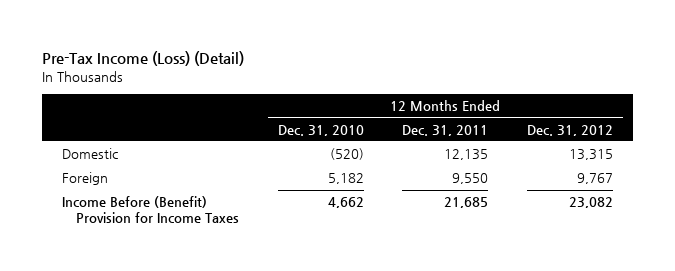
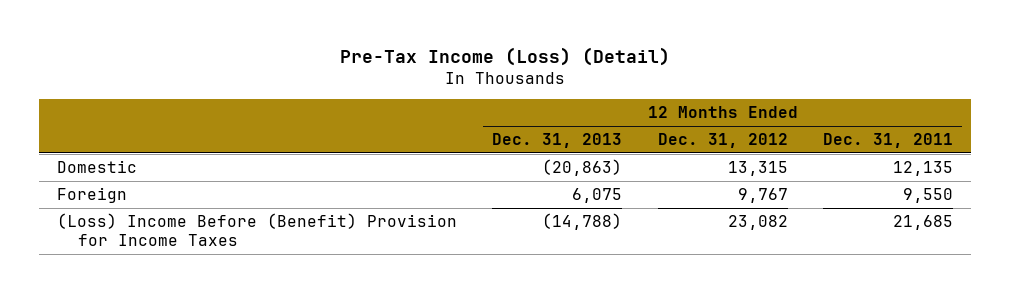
[277,124,364,136] Dec. 31, 2010 -> none
none -> [492,133,623,149] Dec. 31, 2013
[61,196,239,223] Income Before (Benefit) Provision for Income Taxes -> [56,213,457,247] (Loss) Income Before (Benefit) Provision for Income Taxes

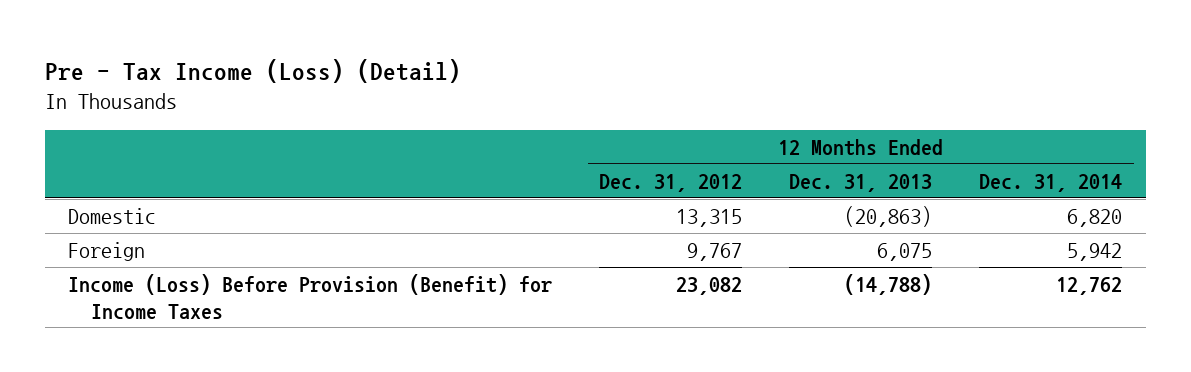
[339,46,670,66] Pre-Tax Income (Loss) (Detail) -> [45,58,462,83] Pre - Tax Income (Loss) (Detail)
[823,133,954,149] Dec. 31, 2011 -> none
none -> [979,173,1123,192] Dec. 31, 2014
[56,213,457,247] (Loss) Income Before (Benefit) Provision for Income Taxes -> [68,273,553,320] Income (Loss) Before Provision (Benefit) for Income Taxes

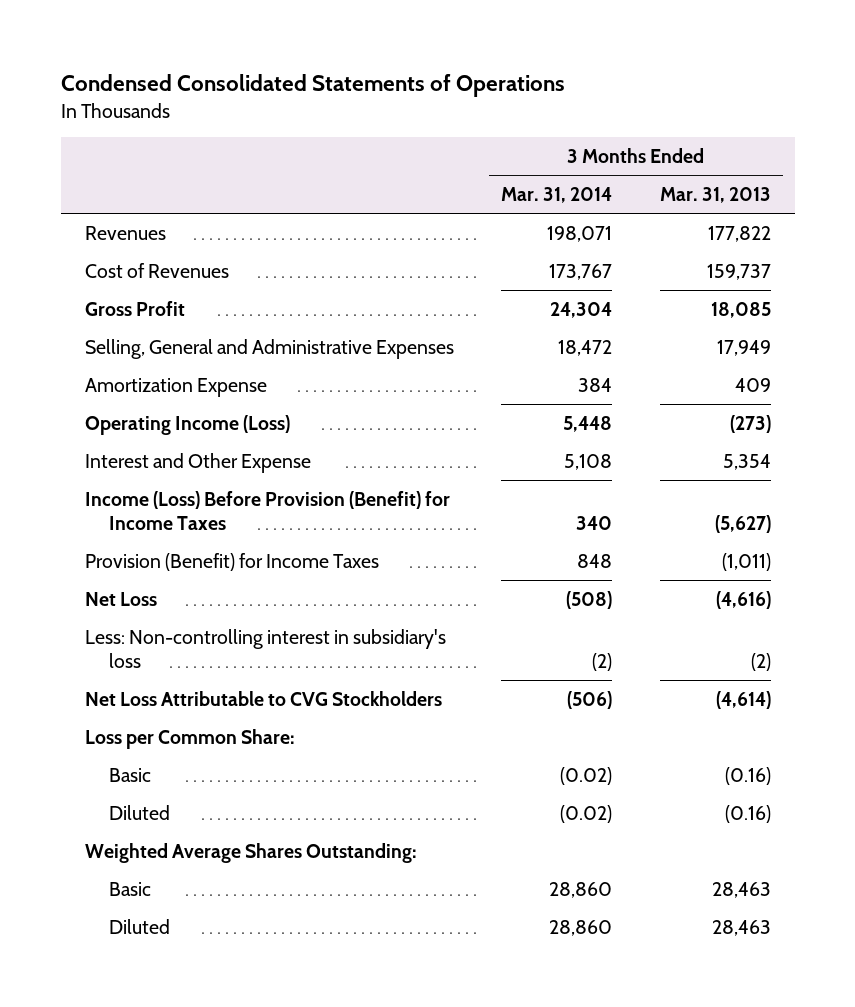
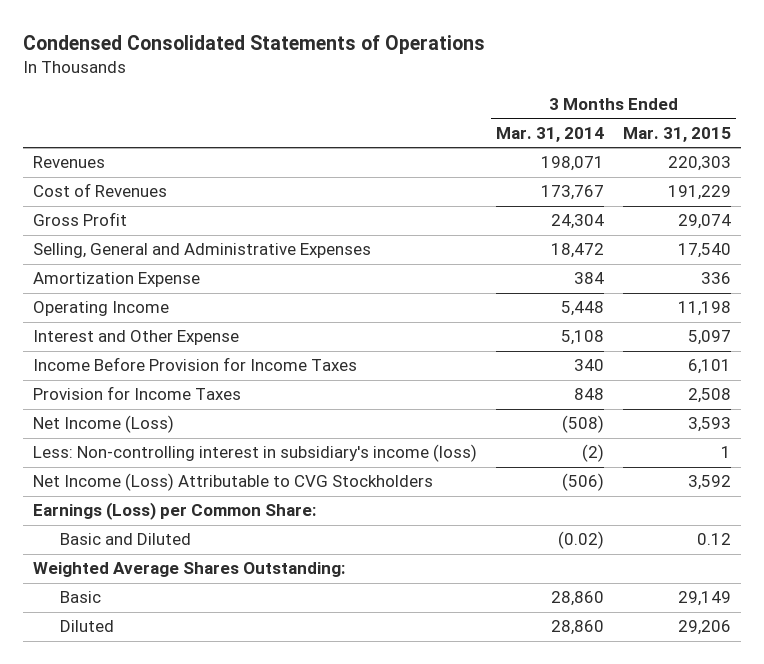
[659,187,771,204] Mar. 31, 2013 -> none
none -> [623,127,732,143] Mar. 31, 2015
[84,414,290,435] Operating Income (Loss) -> [32,301,169,317] Operating Income
[108,767,151,782] Basic -> none
[108,804,170,820] Diluted -> none
[84,490,450,531] Income (Loss) Before Provision (Benefit) for Income Taxes -> [32,357,357,372] Income Before Provision for Income Taxes
[84,552,379,571] Provision (Benefit) for Income Taxes -> [32,386,241,401] Provision for Income Taxes
[84,591,157,606] Net Loss -> [32,415,174,434] Net Income (Loss)
[84,628,446,669] Less: Non-controlling interest in subsidiary's loss -> [32,444,477,463] Less: Non-controlling interest in subsidiary's income (loss)
[84,690,442,706] Net Loss Attributable to CVG Stockholders -> [32,473,433,492] Net Income (Loss) Attributable to CVG Stockholders
[84,728,295,749] Loss per Common Share: -> [32,502,316,521] Earnings (Loss) per Common Share:
none -> [60,533,192,546] Basic and Diluted

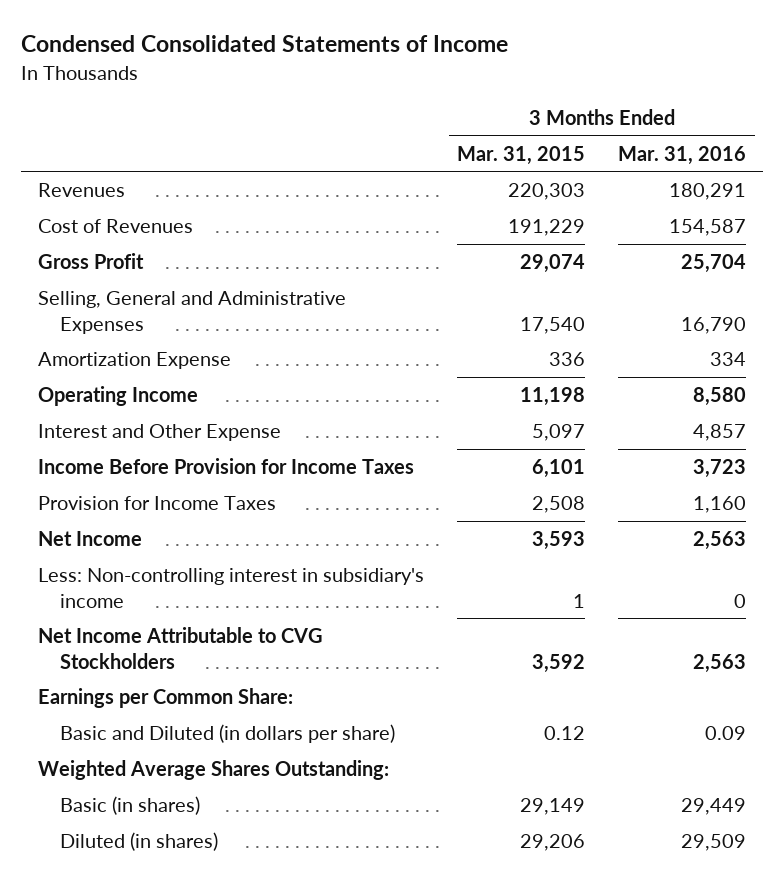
[23,34,486,54] Condensed Consolidated Statements of Operations -> [21,35,509,53] Condensed Consolidated Statements of Income
[496,127,605,143] Mar. 31, 2014 -> none
none -> [618,145,747,165] Mar. 31, 2016
[32,415,174,434] Net Income (Loss) -> [37,531,142,547] Net Income
[32,444,477,463] Less: Non-controlling interest in subsidiary's income (loss) -> [37,568,424,608] Less: Non-controlling interest in subsidiary's income
[32,473,433,492] Net Income (Loss) Attributable to CVG Stockholders -> [37,627,323,669] Net Income Attributable to CVG Stockholders
[32,502,316,521] Earnings (Loss) per Common Share: -> [37,688,293,709] Earnings per Common Share:
[60,533,192,546] Basic and Diluted -> [60,724,396,744] Basic and Diluted (in dollars per share)
[60,591,102,604] Basic -> [60,796,201,816] Basic (in shares)
[60,620,115,633] Diluted -> [60,832,219,852] Diluted (in shares)

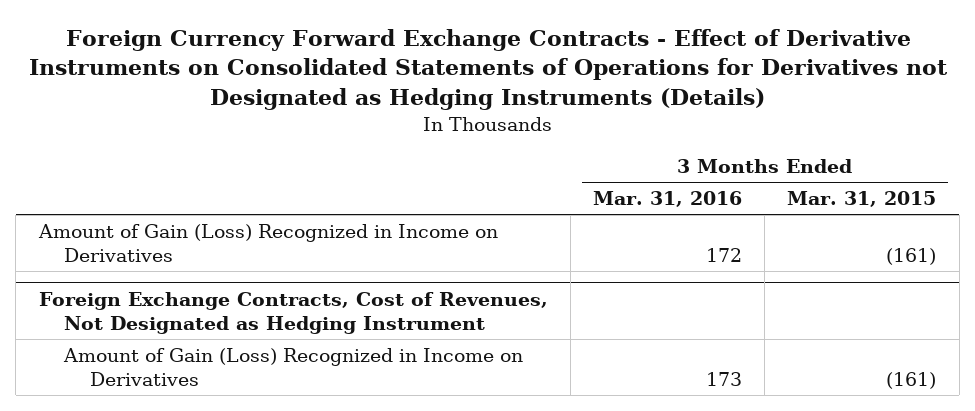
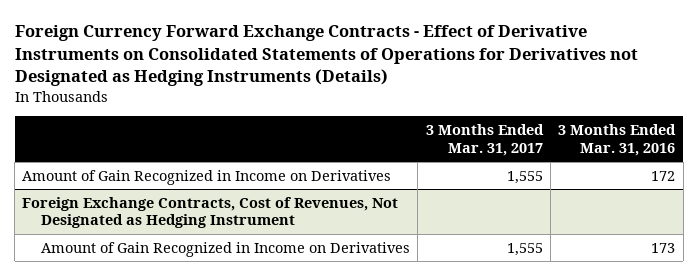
[787,191,937,208] Mar. 31, 2015 -> none
none -> [425,124,544,156] 3 Months Ended Mar. 31, 2017
[37,224,498,262] Amount of Gain (Loss) Recognized in Income on Derivatives -> [22,169,392,185] Amount of Gain Recognized in Income on Derivatives
[63,348,524,386] Amount of Gain (Loss) Recognized in Income on Derivatives -> [41,241,411,257] Amount of Gain Recognized in Income on Derivatives

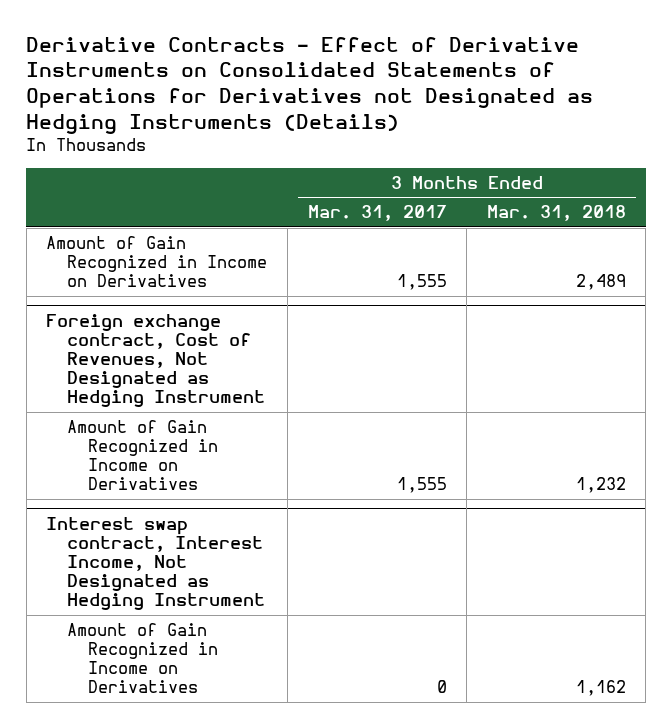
[14,25,638,87] Foreign Currency Forward Exchange Contracts - Effect of Derivative Instruments on Consolidated Statements of Operations for Derivatives not Designated as Hedging Instruments (Details) -> [26,36,594,134] Derivative Contracts - Effect of Derivative Instruments on Consolidated Statements of Operations for Derivatives not Designated as Hedging Instruments (Details)
[558,124,677,156] 3 Months Ended Mar. 31, 2016 -> none
none -> [486,205,626,222] Mar. 31, 2018
[22,196,399,229] Foreign Exchange Contracts, Cost of Revenues, Not Designated as Hedging Instrument -> [46,313,266,408] Foreign exchange contract, Cost of Revenues, Not Designated as Hedging Instrument
none -> [46,516,266,611] Interest swap contract, Interest Income, Not Designated as Hedging Instrument
none -> [67,623,219,694] Amount of Gain Recognized in Income on Derivatives

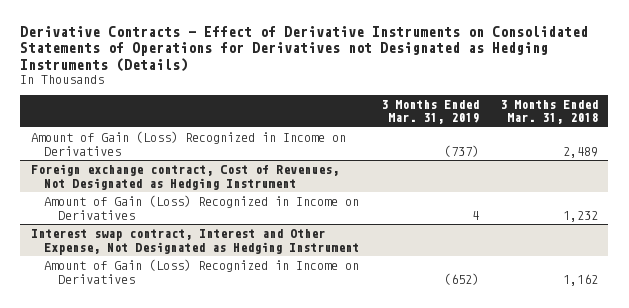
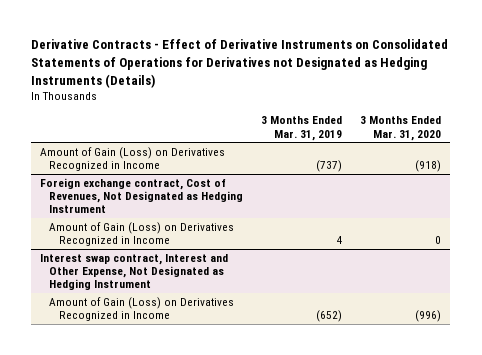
[499,99,598,125] 3 Months Ended Mar. 31, 2018 -> none
none -> [360,116,442,141] 3 Months Ended Mar. 31, 2020
[30,131,346,156] Amount of Gain (Loss) Recognized in Income on Derivatives -> [40,146,226,171] Amount of Gain (Loss) on Derivatives Recognized in Income
[44,195,360,220] Amount of Gain (Loss) Recognized in Income on Derivatives -> [49,221,235,246] Amount of Gain (Loss) on Derivatives Recognized in Income
[44,259,360,284] Amount of Gain (Loss) Recognized in Income on Derivatives -> [49,296,235,321] Amount of Gain (Loss) on Derivatives Recognized in Income

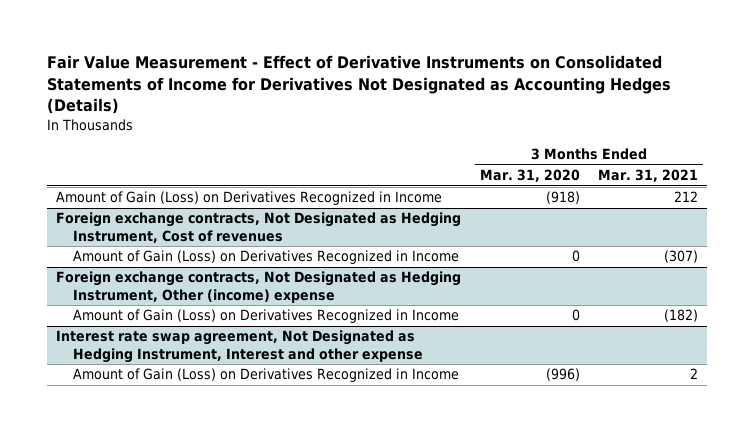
[31,39,449,88] Derivative Contracts - Effect of Derivative Instruments on Consolidated Statements of Operations for Derivatives not Designated as Hedging Instruments (Details) -> [47,55,672,115] Fair Value Measurement - Effect of Derivative Instruments on Consolidated Statements of Income for Derivatives Not Designated as Accounting Hedges (Details)
[261,116,343,141] 3 Months Ended Mar. 31, 2019 -> none
none -> [598,169,699,183] Mar. 31, 2021
[40,177,244,214] Foreign exchange contract, Cost of Revenues, Not Designated as Hedging Instrument -> [56,212,462,243] Foreign exchange contracts, Not Designated as Hedging Instrument, Cost of revenues
none -> [56,271,462,303] Foreign exchange contracts, Not Designated as Hedging Instrument, Other (income) expense
none -> [73,309,460,324] Amount of Gain (Loss) on Derivatives Recognized in Income
[40,253,229,291] Interest swap contract, Interest and Other Expense, Not Designated as Hedging Instrument -> [56,330,424,363] Interest rate swap agreement, Not Designated as Hedging Instrument, Interest and other expense

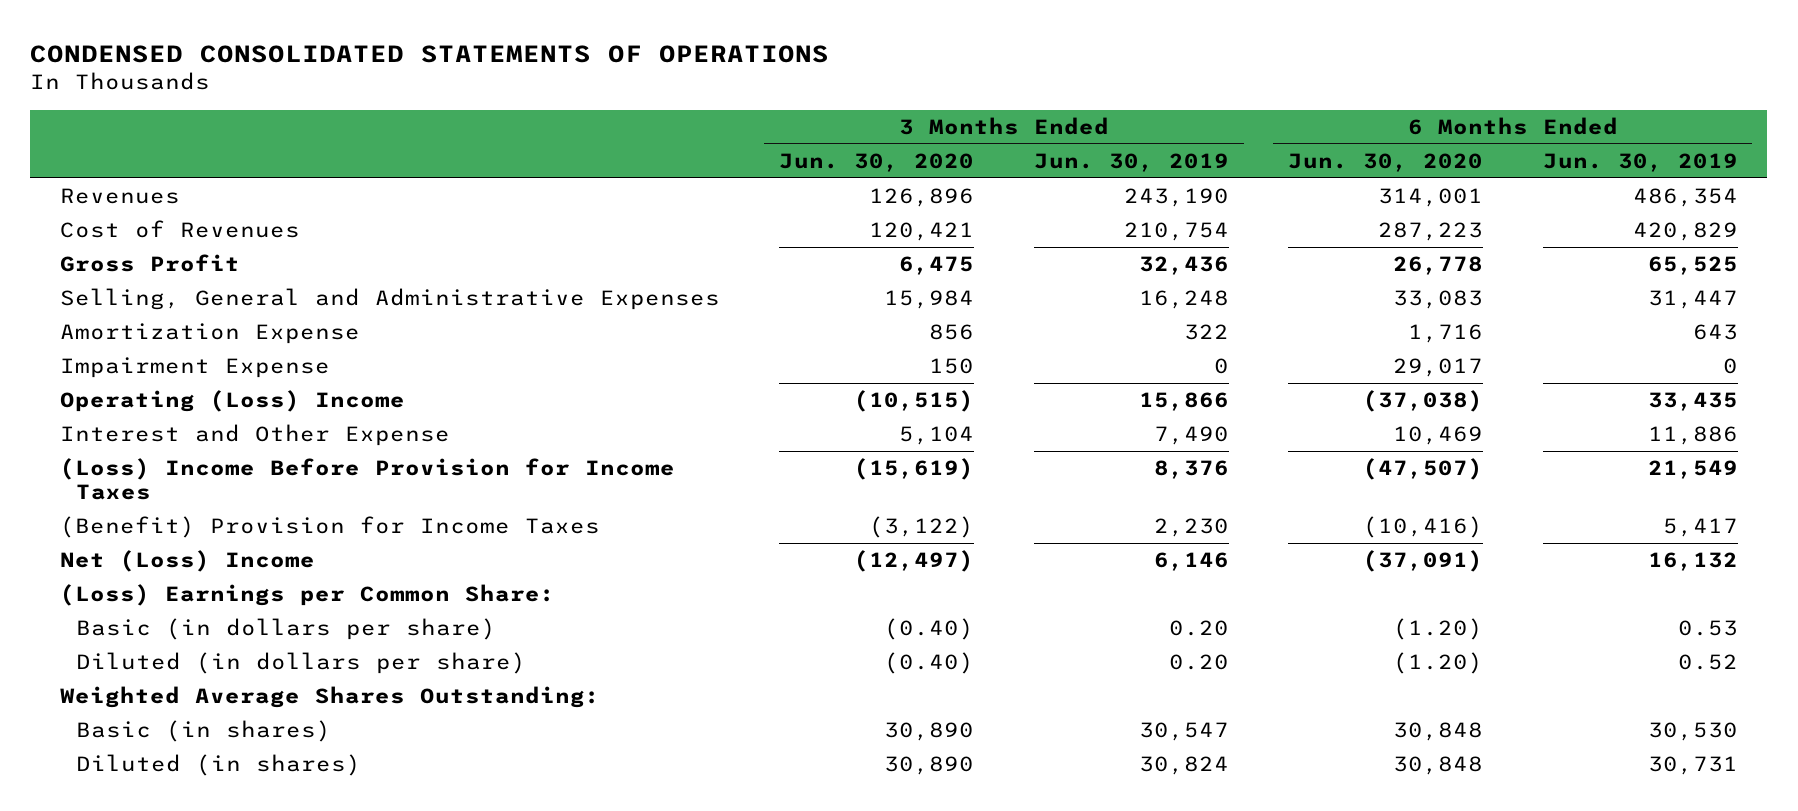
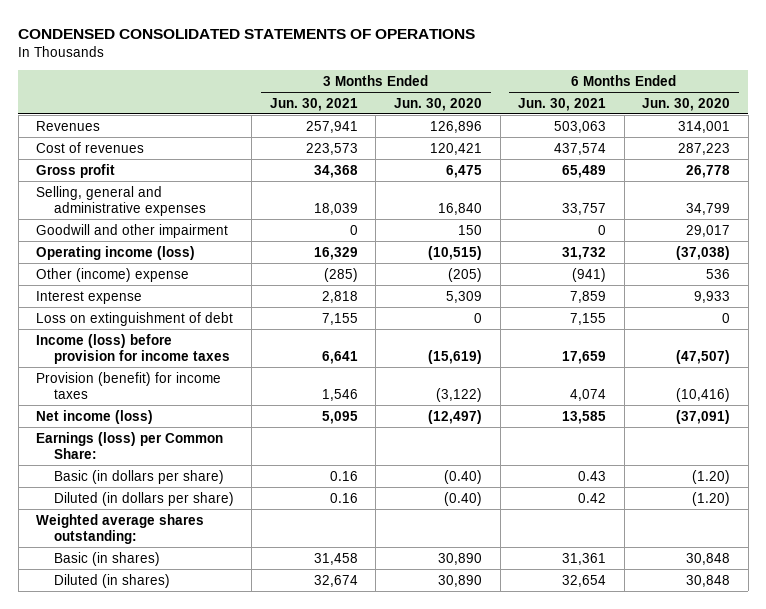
[1033,152,1229,172] Jun. 30, 2019 -> none
[1542,152,1738,172] Jun. 30, 2019 -> none
none -> [269,97,358,111] Jun. 30, 2021
none -> [518,97,607,111] Jun. 30, 2021
[59,323,360,345] Amortization Expense -> none
[59,220,300,239] Cost of Revenues -> [36,141,145,153] Cost of revenues
[59,254,240,273] Gross Profit -> [36,163,116,178] Gross profit
[59,288,720,311] Selling, General and Administrative Expenses -> [36,185,206,216] Selling, general and administrative expenses
[884,290,975,310] 15,984 -> [437,202,482,215] 16,840
[1393,290,1484,310] 33,083 -> [686,202,731,215] 34,799
[59,357,330,379] Impairment Expense -> [36,223,229,238] Goodwill and other impairment
[59,390,405,413] Operating (Loss) Income -> [36,245,196,260] Operating income (loss)
none -> [36,267,190,282] Other (income) expense
[59,424,450,447] Interest and Other Expense -> [36,290,143,304] Interest expense
[899,426,975,446] 5,104 -> [445,290,482,303] 5,309
[1393,426,1484,446] 10,469 -> [694,290,731,303] 9,933
none -> [36,311,234,326] Loss on extinguishment of debt
[59,458,675,501] (Loss) Income Before Provision for Income Taxes -> [36,333,230,364] Income (loss) before provision for income taxes
[59,516,600,539] (Benefit) Provision for Income Taxes -> [36,371,222,399] Provision (benefit) for income taxes
[59,550,315,573] Net (Loss) Income -> [36,409,154,424] Net income (loss)
[59,584,555,607] (Loss) Earnings per Common Share: -> [36,431,224,459] Earnings (loss) per Common Share:
[59,686,600,709] Weighted Average Shares Outstanding: -> [36,513,205,544] Weighted average shares outstanding:

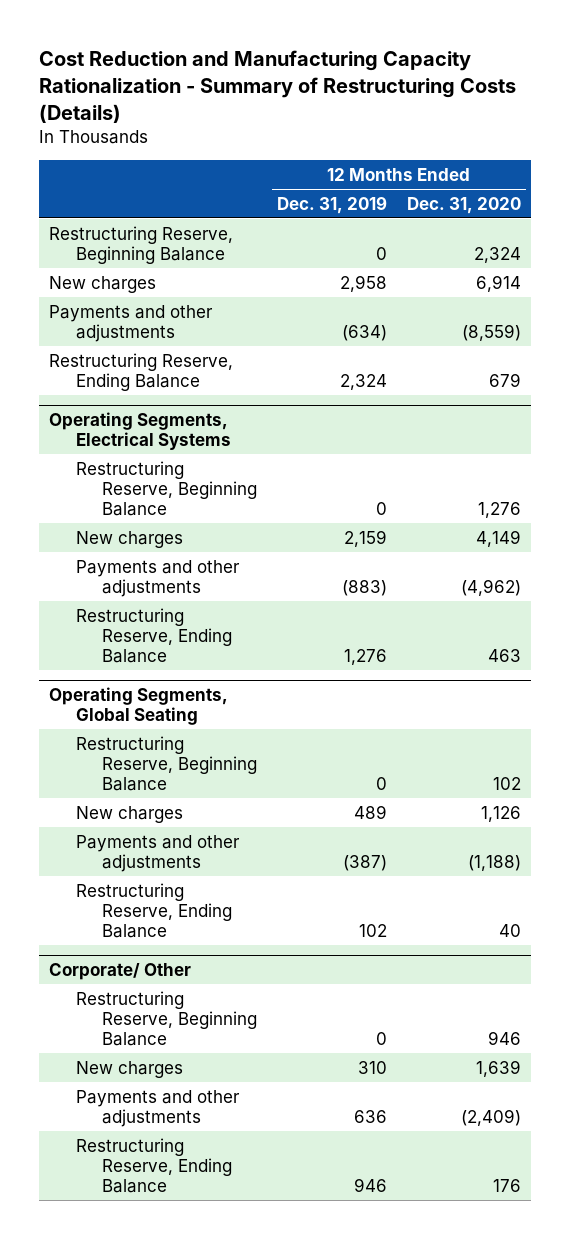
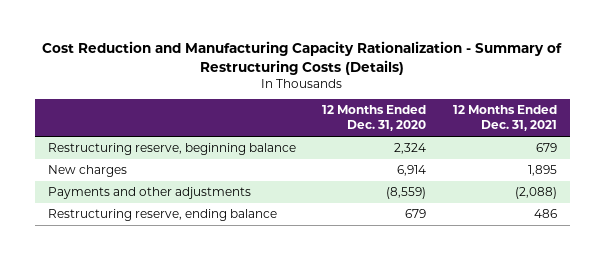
[276,195,387,214] Dec. 31, 2019 -> none
none -> [452,105,557,132] 12 Months Ended Dec. 31, 2021
[49,225,234,264] Restructuring Reserve, Beginning Balance -> [48,142,297,155] Restructuring reserve, beginning balance
[49,411,231,451] Operating Segments, Electrical Systems -> none
[75,460,257,517] Restructuring Reserve, Beginning Balance -> none
[75,530,183,548] New charges -> none
[75,559,240,597] Payments and other adjustments -> none
[75,607,232,664] Restructuring Reserve, Ending Balance -> none
[49,686,229,726] Operating Segments, Global Seating -> none
[75,735,257,792] Restructuring Reserve, Beginning Balance -> none
[75,805,183,823] New charges -> none
[75,834,240,872] Payments and other adjustments -> none
[75,882,232,939] Restructuring Reserve, Ending Balance -> none
[49,962,192,980] Corporate/ Other -> none
[75,990,257,1047] Restructuring Reserve, Beginning Balance -> none
[75,1060,183,1078] New charges -> none
[75,1089,240,1127] Payments and other adjustments -> none
[75,1137,232,1194] Restructuring Reserve, Ending Balance -> none
[49,352,234,391] Restructuring Reserve, Ending Balance -> [48,208,278,221] Restructuring reserve, ending balance

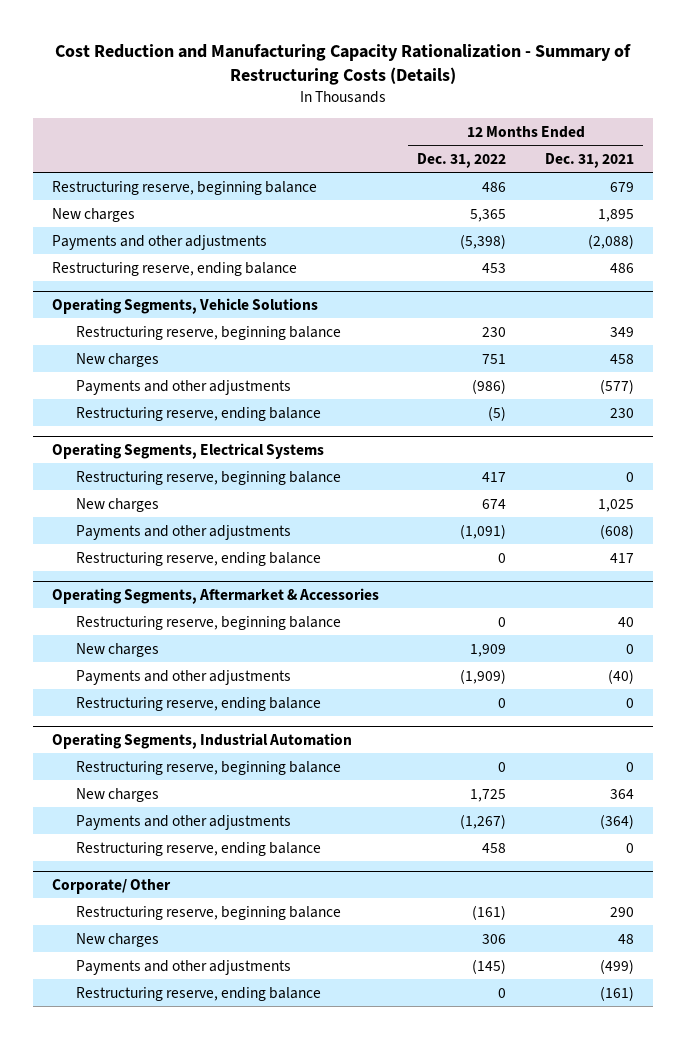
[322,105,427,132] 12 Months Ended Dec. 31, 2020 -> none
none -> [417,152,507,168] Dec. 31, 2022
none -> [52,297,319,314] Operating Segments, Vehicle Solutions
none -> [76,325,342,340] Restructuring reserve, beginning balance
none -> [76,352,160,367] New charges
none -> [76,379,292,395] Payments and other adjustments
none -> [76,406,322,421] Restructuring reserve, ending balance
none -> [52,442,325,459] Operating Segments, Electrical Systems
none -> [76,470,342,485] Restructuring reserve, beginning balance
none -> [76,497,160,512] New charges
none -> [76,524,292,540] Payments and other adjustments
none -> [76,551,322,566] Restructuring reserve, ending balance
none -> [52,587,380,604] Operating Segments, Aftermarket & Accessories
none -> [76,615,342,630] Restructuring reserve, beginning balance
none -> [76,642,160,657] New charges
none -> [76,669,292,685] Payments and other adjustments
none -> [76,696,322,711] Restructuring reserve, ending balance
none -> [52,732,353,749] Operating Segments, Industrial Automation
none -> [76,760,342,775] Restructuring reserve, beginning balance
none -> [76,787,160,802] New charges
none -> [76,814,292,830] Payments and other adjustments
none -> [76,841,322,856] Restructuring reserve, ending balance
none -> [52,878,172,894] Corporate/ Other
none -> [76,905,342,920] Restructuring reserve, beginning balance
none -> [76,932,160,947] New charges
none -> [76,959,292,975] Payments and other adjustments
none -> [76,986,322,1001] Restructuring reserve, ending balance

